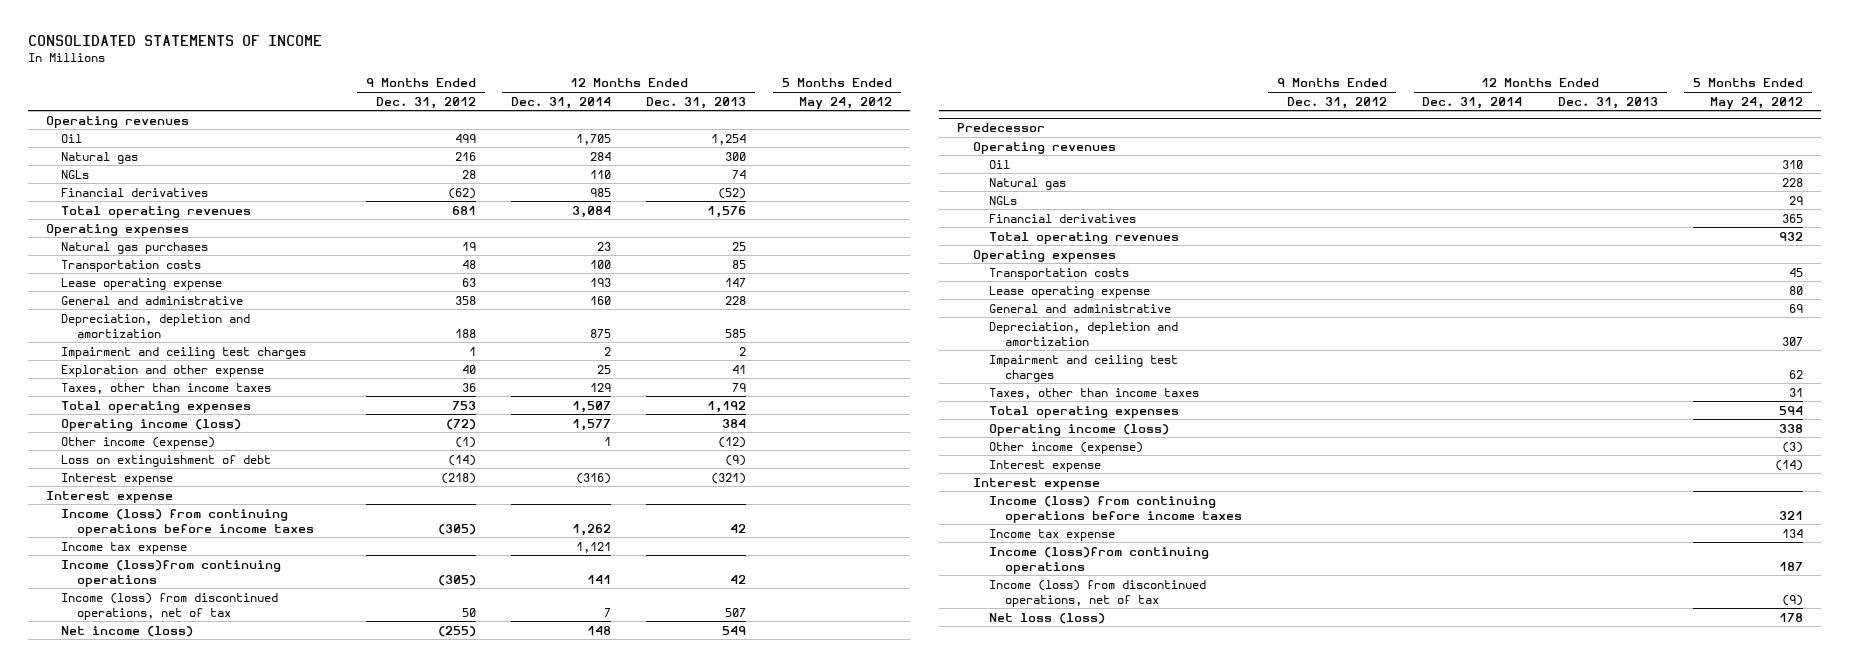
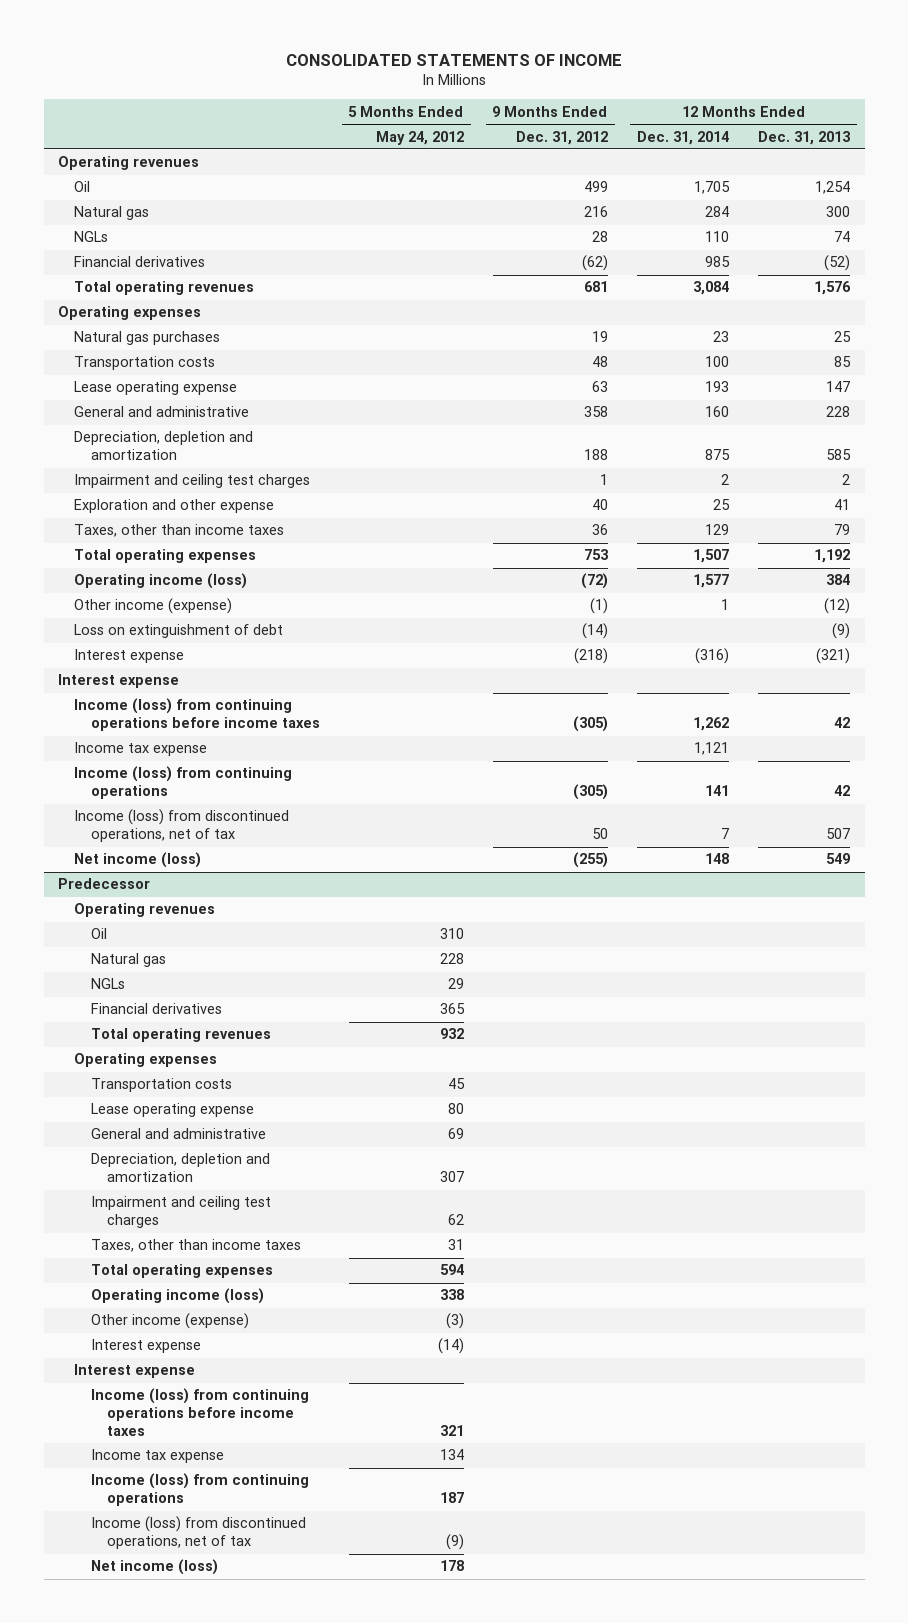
[61,559,282,587] Income (loss)from continuing operations -> [74,766,293,800] Income (loss) from continuing operations
[988,546,1209,574] Income (loss)from continuing operations -> [90,1473,309,1507] Income (loss) from continuing operations
[988,612,1105,624] Net loss (loss) -> [90,1559,218,1576] Net income (loss)

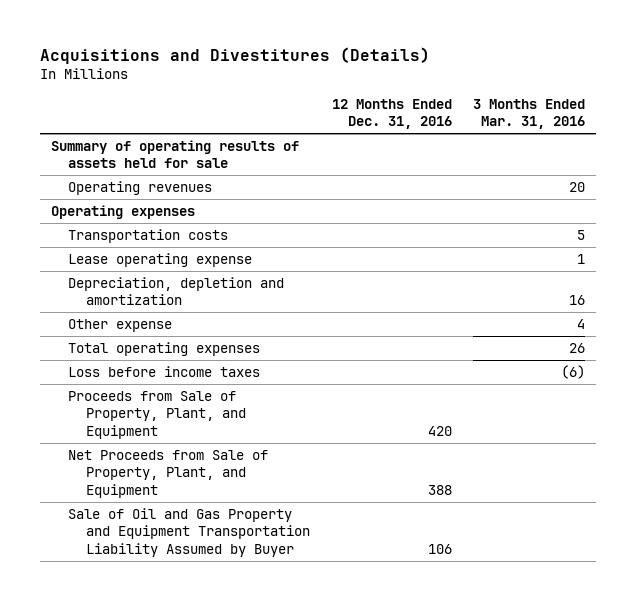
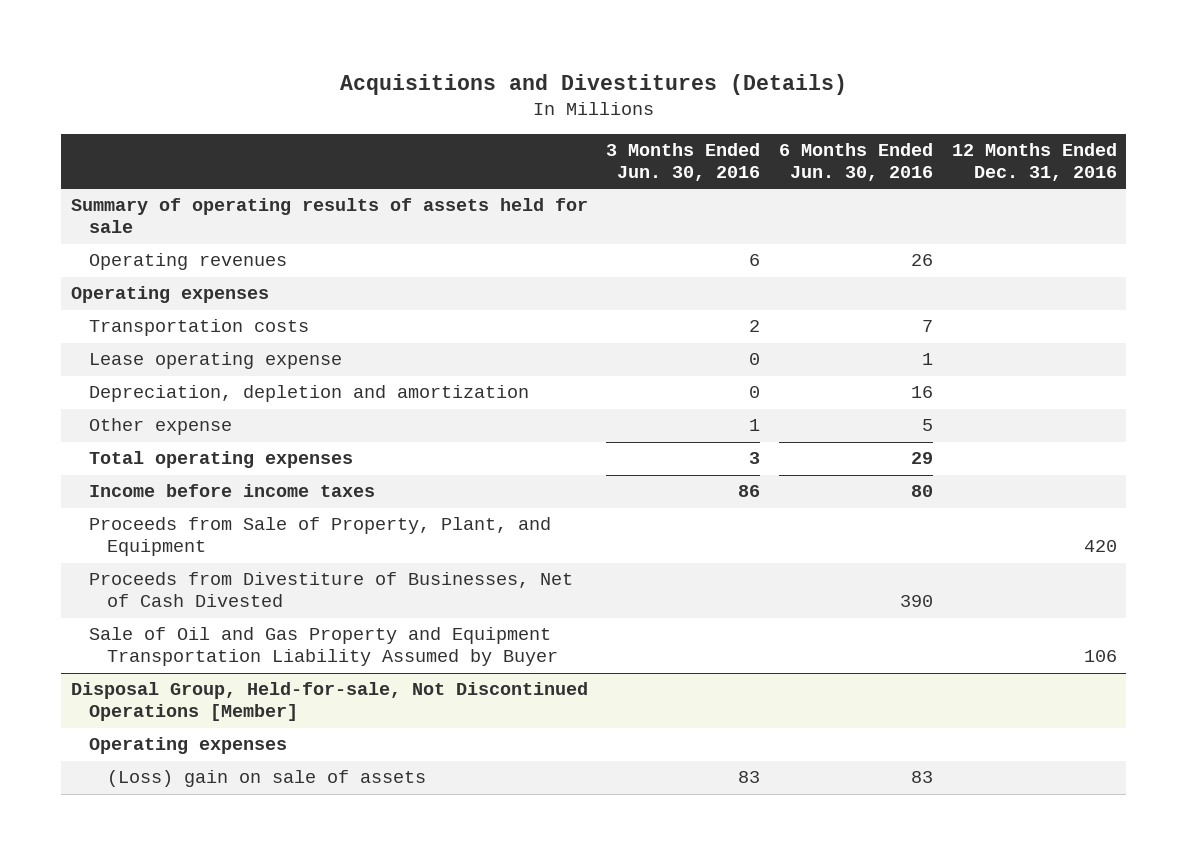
[473,98,586,130] 3 Months Ended Mar. 31, 2016 -> none
none -> [606,143,761,181] 3 Months Ended Jun. 30, 2016
none -> [778,143,933,181] 6 Months Ended Jun. 30, 2016
[68,365,261,377] Loss before income taxes -> [88,484,375,498] Income before income taxes
[68,449,269,498] Net Proceeds from Sale of Property, Plant, and Equipment -> none
none -> [88,572,573,608] Proceeds from Divestiture of Businesses, Net of Cash Divested
none -> [70,682,588,722] Disposal Group, Held-for-sale, Not Discontinued Operations [Member]
none -> [88,737,287,755] Operating expenses
none -> [106,770,426,788] (Loss) gain on sale of assets

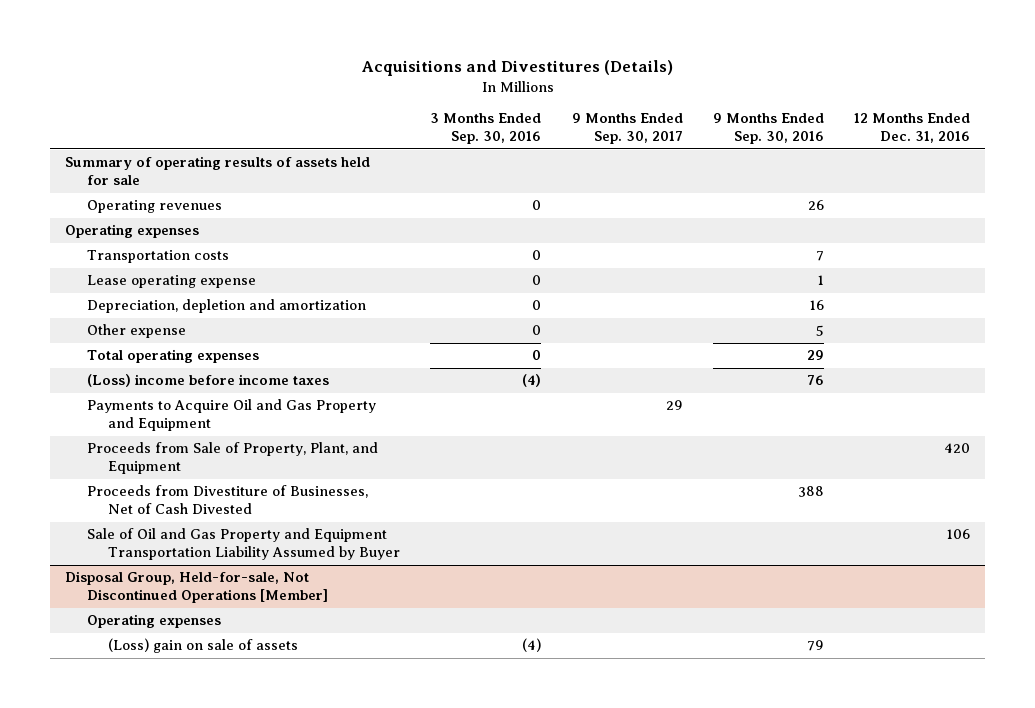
[606,143,761,181] 3 Months Ended Jun. 30, 2016 -> none
[778,143,933,181] 6 Months Ended Jun. 30, 2016 -> none
none -> [430,113,542,145] 3 Months Ended Sep. 30, 2016
none -> [571,113,683,145] 9 Months Ended Sep. 30, 2017
none -> [713,113,825,145] 9 Months Ended Sep. 30, 2016
[88,484,375,498] Income before income taxes -> [86,374,329,388] (Loss) income before income taxes
none -> [86,399,376,432] Payments to Acquire Oil and Gas Property and Equipment

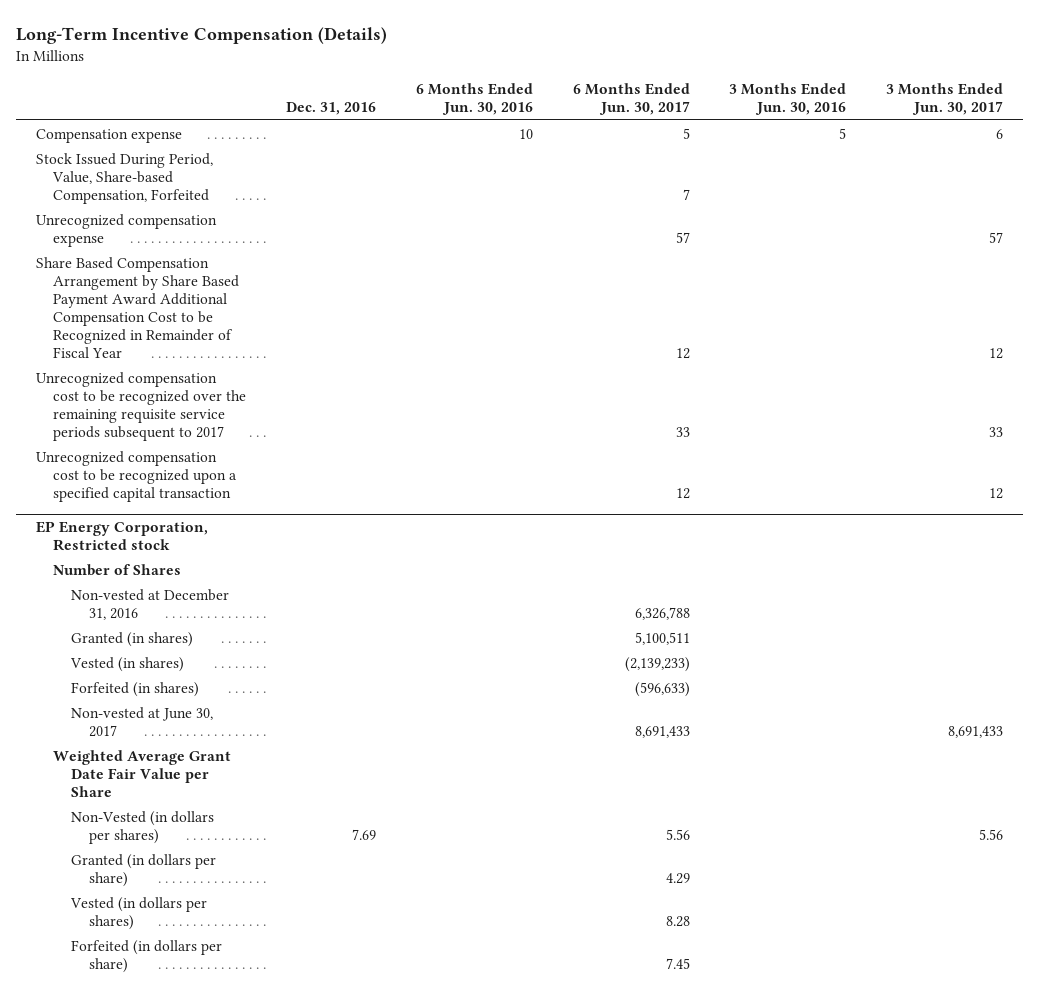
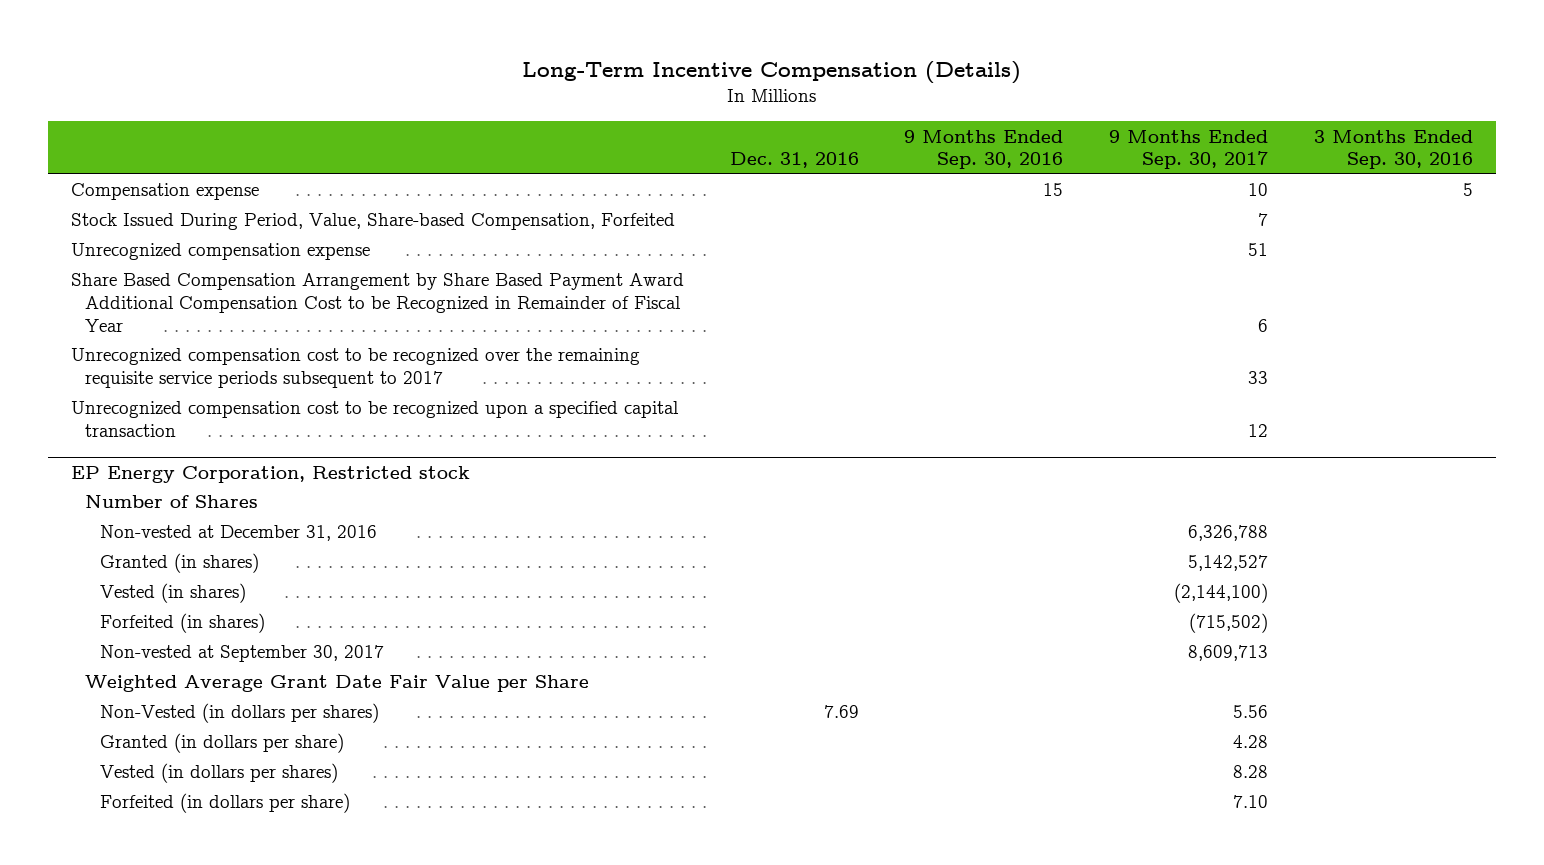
[415,83,533,116] 6 Months Ended Jun. 30, 2016 -> none
[572,83,690,116] 6 Months Ended Jun. 30, 2017 -> none
[729,83,847,116] 3 Months Ended Jun. 30, 2016 -> none
[885,83,1003,116] 3 Months Ended Jun. 30, 2017 -> none
none -> [904,129,1064,170] 9 Months Ended Sep. 30, 2016
none -> [1109,129,1269,170] 9 Months Ended Sep. 30, 2017
none -> [1313,129,1473,170] 3 Months Ended Sep. 30, 2016
[71,706,214,737] Non-vested at June 30, 2017 -> [99,645,384,663] Non-vested at September 30, 2017

